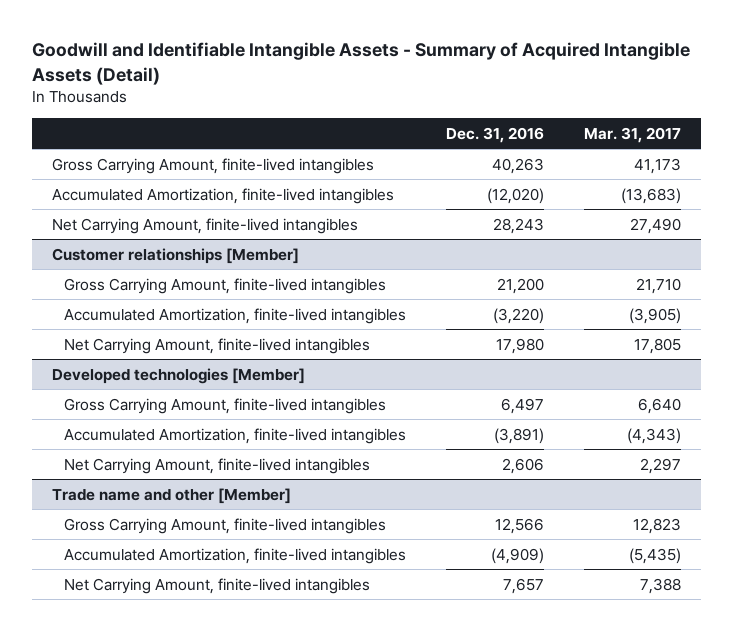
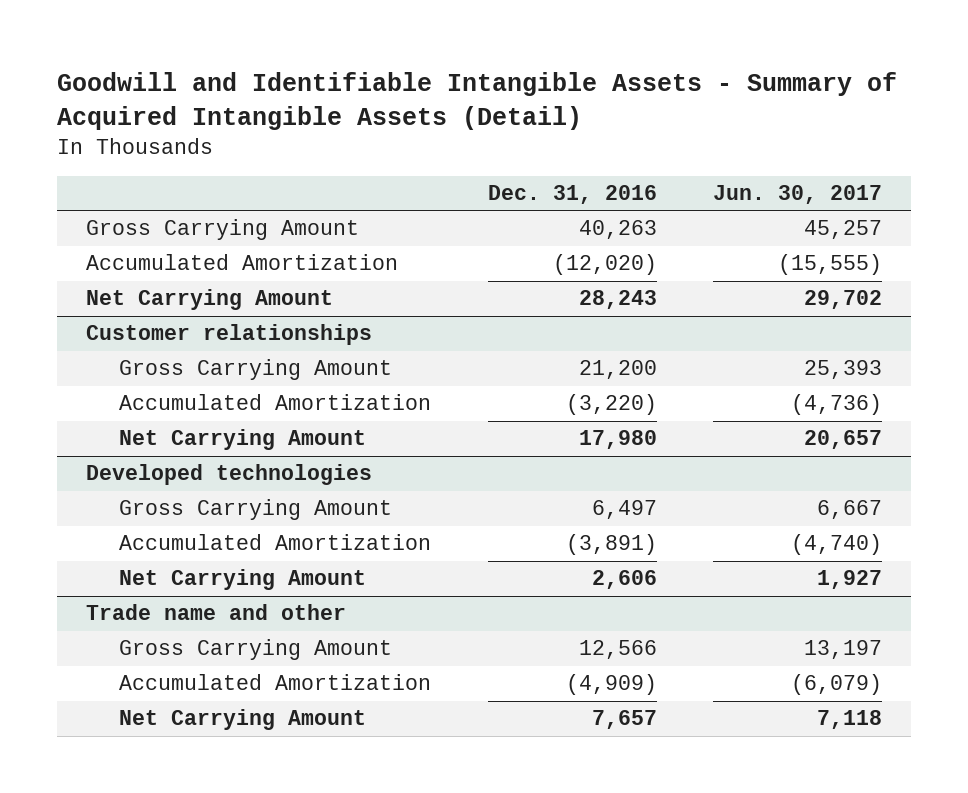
[583,126,681,143] Mar. 31, 2017 -> none
none -> [713,185,883,205] Jun. 30, 2017
[51,157,374,174] Gross Carrying Amount, finite-lived intangibles -> [85,219,359,241] Gross Carrying Amount
[51,187,394,204] Accumulated Amortization, finite-lived intangibles -> [85,254,398,271] Accumulated Amortization
[51,217,358,234] Net Carrying Amount, finite-lived intangibles -> [85,289,333,311] Net Carrying Amount
[51,247,299,264] Customer relationships [Member] -> [85,324,372,346] Customer relationships
[63,277,386,294] Gross Carrying Amount, finite-lived intangibles -> [118,359,392,381] Gross Carrying Amount
[63,307,406,324] Accumulated Amortization, finite-lived intangibles -> [118,394,431,411] Accumulated Amortization
[63,337,370,354] Net Carrying Amount, finite-lived intangibles -> [118,429,366,451] Net Carrying Amount
[51,367,305,384] Developed technologies [Member] -> [85,464,372,486] Developed technologies
[63,397,386,414] Gross Carrying Amount, finite-lived intangibles -> [118,499,392,521] Gross Carrying Amount
[63,427,406,444] Accumulated Amortization, finite-lived intangibles -> [118,534,431,551] Accumulated Amortization
[63,457,370,474] Net Carrying Amount, finite-lived intangibles -> [118,569,366,591] Net Carrying Amount
[51,487,291,504] Trade name and other [Member] -> [85,604,346,621] Trade name and other
[63,517,386,534] Gross Carrying Amount, finite-lived intangibles -> [118,639,392,661] Gross Carrying Amount
[63,547,406,564] Accumulated Amortization, finite-lived intangibles -> [118,674,431,691] Accumulated Amortization
[63,577,370,594] Net Carrying Amount, finite-lived intangibles -> [118,709,366,731] Net Carrying Amount

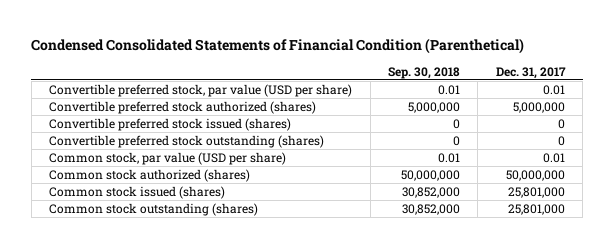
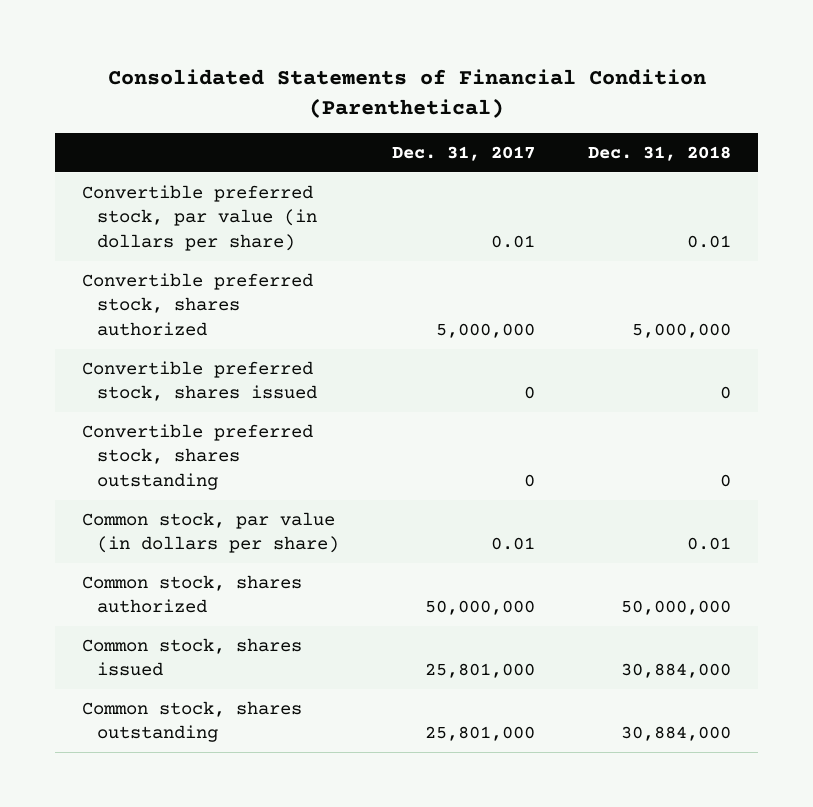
[31,38,525,55] Condensed Consolidated Statements of Financial Condition (Parenthetical) -> [107,69,706,118] Consolidated Statements of Financial Condition (Parenthetical)
[388,66,461,79] Sep. 30, 2018 -> none
none -> [588,145,732,161] Dec. 31, 2018
[49,84,353,98] Convertible preferred stock, par value (USD per share) -> [81,185,317,251] Convertible preferred stock, par value (in dollars per share)
[49,101,317,115] Convertible preferred stock authorized (shares) -> [81,273,313,336] Convertible preferred stock, shares authorized
[49,118,292,132] Convertible preferred stock issued (shares) -> [81,361,317,402] Convertible preferred stock, shares issued
[49,135,325,149] Convertible preferred stock outstanding (shares) -> [81,424,313,490] Convertible preferred stock, shares outstanding
[49,152,287,166] Common stock, par value (USD per share) -> [81,512,339,554] Common stock, par value (in dollars per share)
[49,169,251,183] Common stock authorized (shares) -> [81,575,302,614] Common stock, shares authorized
[49,186,226,200] Common stock issued (shares) -> [81,638,302,677] Common stock, shares issued
[49,203,259,217] Common stock outstanding (shares) -> [81,701,302,743] Common stock, shares outstanding

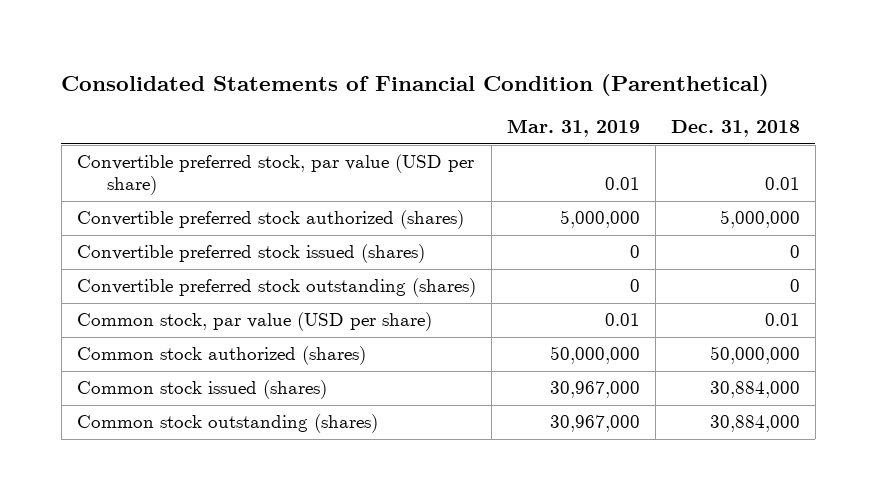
[392,145,536,161] Dec. 31, 2017 -> none
none -> [506,119,640,138] Mar. 31, 2019
[81,185,317,251] Convertible preferred stock, par value (in dollars per share) -> [76,154,474,196] Convertible preferred stock, par value (USD per share)
[81,273,313,336] Convertible preferred stock, shares authorized -> [76,210,464,230] Convertible preferred stock authorized (shares)
[81,361,317,402] Convertible preferred stock, shares issued -> [76,244,425,264] Convertible preferred stock issued (shares)
[81,424,313,490] Convertible preferred stock, shares outstanding -> [76,278,476,298] Convertible preferred stock outstanding (shares)
[81,512,339,554] Common stock, par value (in dollars per share) -> [76,312,432,332] Common stock, par value (USD per share)
[81,575,302,614] Common stock, shares authorized -> [76,346,366,366] Common stock authorized (shares)
[81,638,302,677] Common stock, shares issued -> [76,380,327,400] Common stock issued (shares)
[81,701,302,743] Common stock, shares outstanding -> [76,414,378,434] Common stock outstanding (shares)

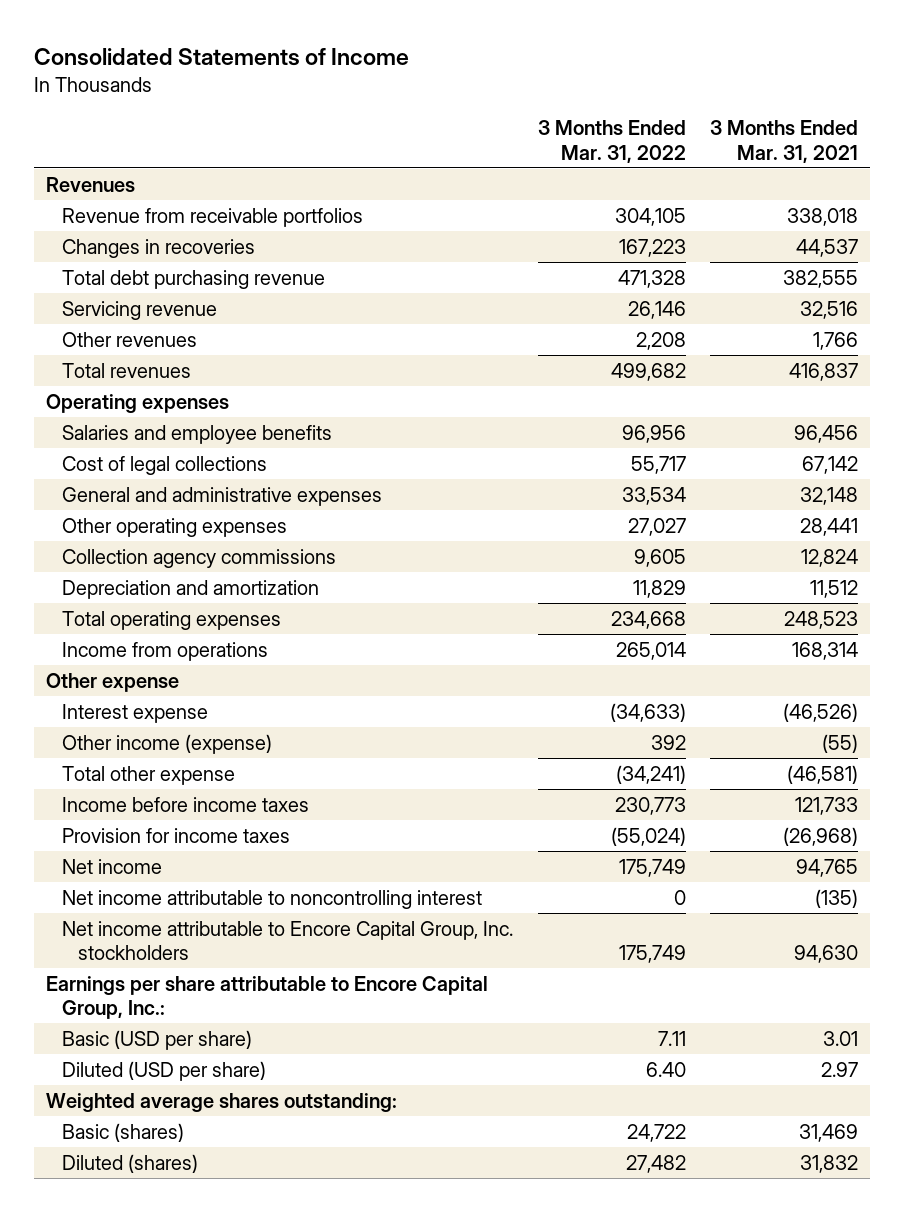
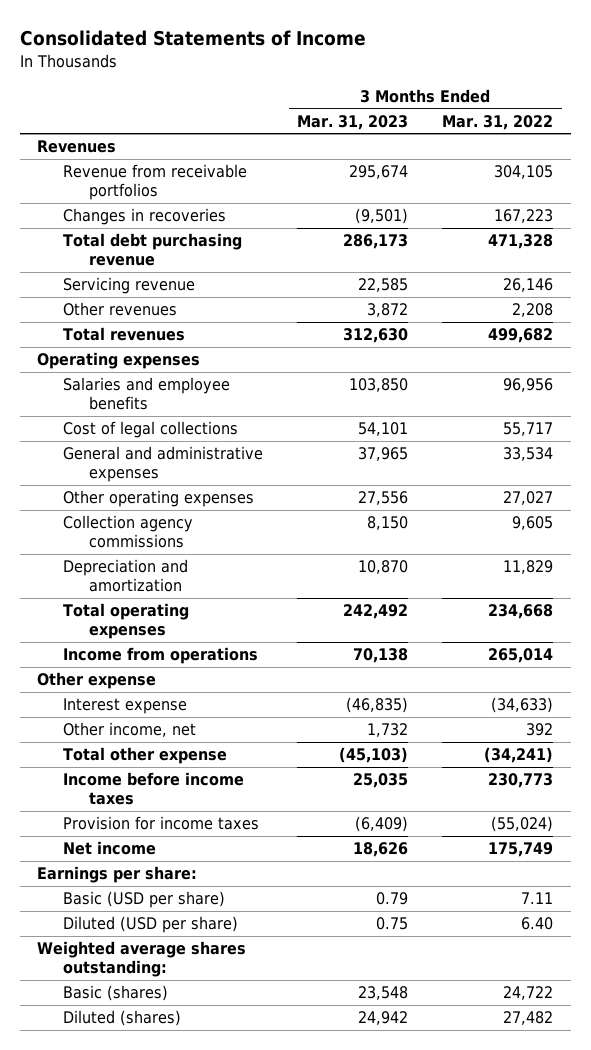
[710,120,859,163] 3 Months Ended Mar. 31, 2021 -> none
none -> [297,114,409,130] Mar. 31, 2023
[62,733,273,754] Other income (expense) -> [62,722,196,738] Other income, net
[62,889,483,909] Net income attributable to noncontrolling interest -> none
[62,920,514,961] Net income attributable to Encore Capital Group, Inc. stockholders -> none
[46,975,489,1020] Earnings per share attributable to Encore Capital Group, Inc.: -> [37,866,198,884] Earnings per share:

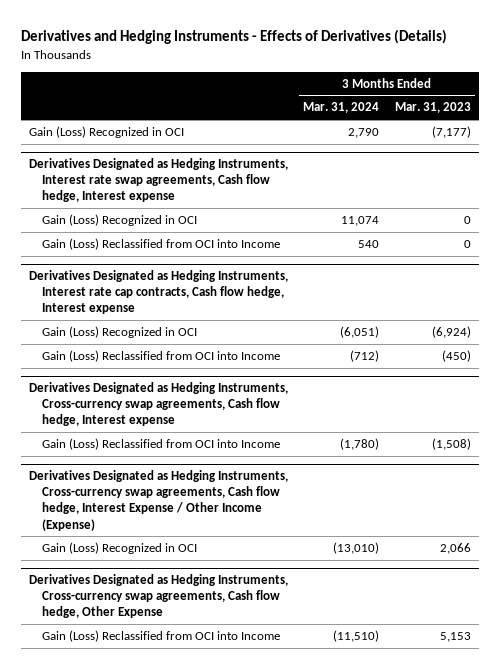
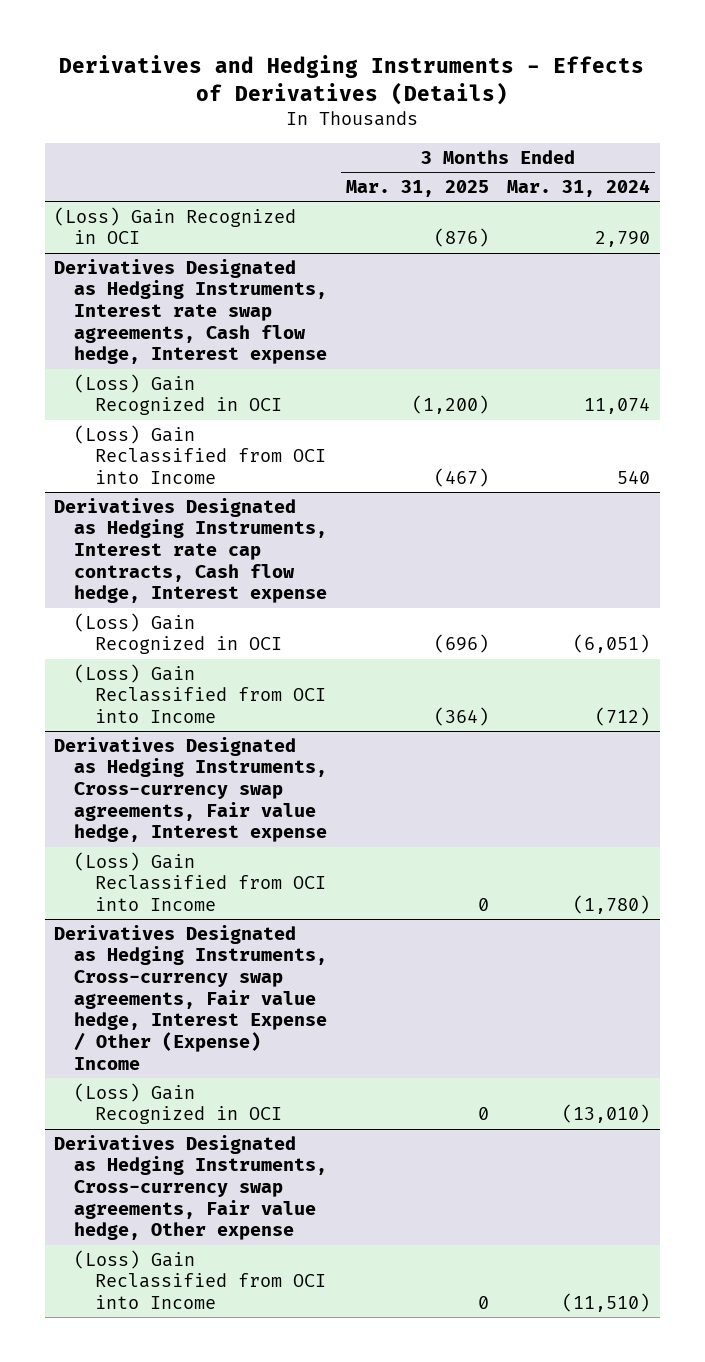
[394,102,471,114] Mar. 31, 2023 -> none
none -> [345,179,489,197] Mar. 31, 2025
[28,126,184,139] Gain (Loss) Recognized in OCI -> [54,206,297,245] (Loss) Gain Recognized in OCI
[41,214,197,227] Gain (Loss) Recognized in OCI -> [74,373,282,416] (Loss) Gain Recognized in OCI
[41,238,280,251] Gain (Loss) Reclassified from OCI into Income -> [74,424,326,485] (Loss) Gain Reclassified from OCI into Income
[41,326,197,339] Gain (Loss) Recognized in OCI -> [74,612,282,655] (Loss) Gain Recognized in OCI
[41,350,280,363] Gain (Loss) Reclassified from OCI into Income -> [74,663,326,724] (Loss) Gain Reclassified from OCI into Income
[28,382,288,427] Derivatives Designated as Hedging Instruments, Cross-currency swap agreements, Cash flow hedge, Interest expense -> [54,736,328,843] Derivatives Designated as Hedging Instruments, Cross-currency swap agreements, Fair value hedge, Interest expense
[41,438,280,451] Gain (Loss) Reclassified from OCI into Income -> [74,851,326,912] (Loss) Gain Reclassified from OCI into Income
[28,470,288,531] Derivatives Designated as Hedging Instruments, Cross-currency swap agreements, Cash flow hedge, Interest Expense / Other Income (Expense) -> [54,924,328,1070] Derivatives Designated as Hedging Instruments, Cross-currency swap agreements, Fair value hedge, Interest Expense / Other (Expense) Income
[41,542,197,555] Gain (Loss) Recognized in OCI -> [74,1082,282,1125] (Loss) Gain Recognized in OCI
[28,574,288,619] Derivatives Designated as Hedging Instruments, Cross-currency swap agreements, Cash flow hedge, Other Expense -> [54,1134,328,1241] Derivatives Designated as Hedging Instruments, Cross-currency swap agreements, Fair value hedge, Other expense
[41,630,280,643] Gain (Loss) Reclassified from OCI into Income -> [74,1249,326,1310] (Loss) Gain Reclassified from OCI into Income

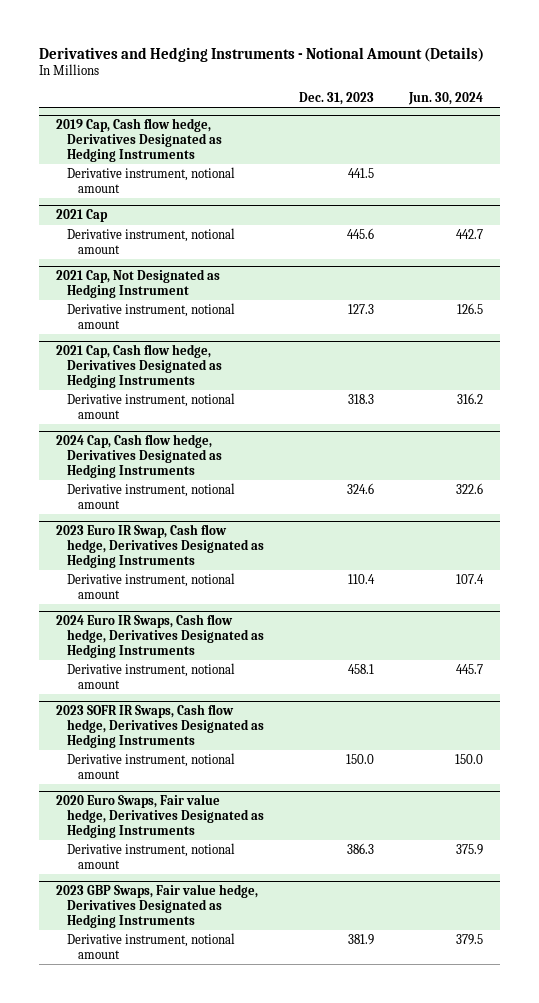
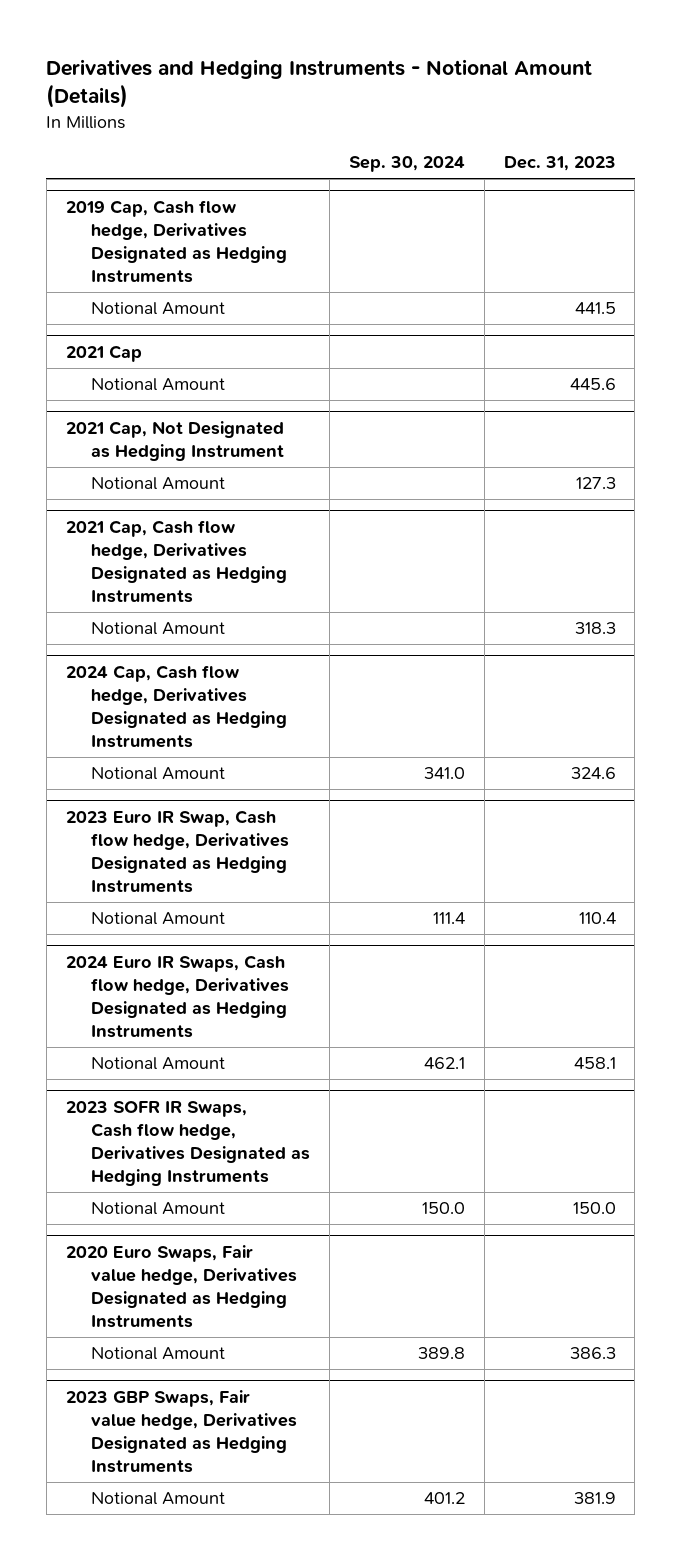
[407,91,483,105] Jun. 30, 2024 -> none
none -> [349,156,466,173] Sep. 30, 2024
[67,166,236,193] Derivative instrument, notional amount -> [91,302,226,316] Notional Amount
[67,227,236,254] Derivative instrument, notional amount -> [91,378,226,392] Notional Amount
[67,302,236,329] Derivative instrument, notional amount -> [91,477,226,491] Notional Amount
[67,392,236,419] Derivative instrument, notional amount -> [91,622,226,636] Notional Amount
[67,482,236,509] Derivative instrument, notional amount -> [91,767,226,781] Notional Amount
[67,572,236,599] Derivative instrument, notional amount -> [91,912,226,926] Notional Amount
[67,662,236,689] Derivative instrument, notional amount -> [91,1057,226,1071] Notional Amount
[67,752,236,779] Derivative instrument, notional amount -> [91,1202,226,1216] Notional Amount
[67,842,236,869] Derivative instrument, notional amount -> [91,1347,226,1361] Notional Amount
[67,932,236,959] Derivative instrument, notional amount -> [91,1492,226,1506] Notional Amount

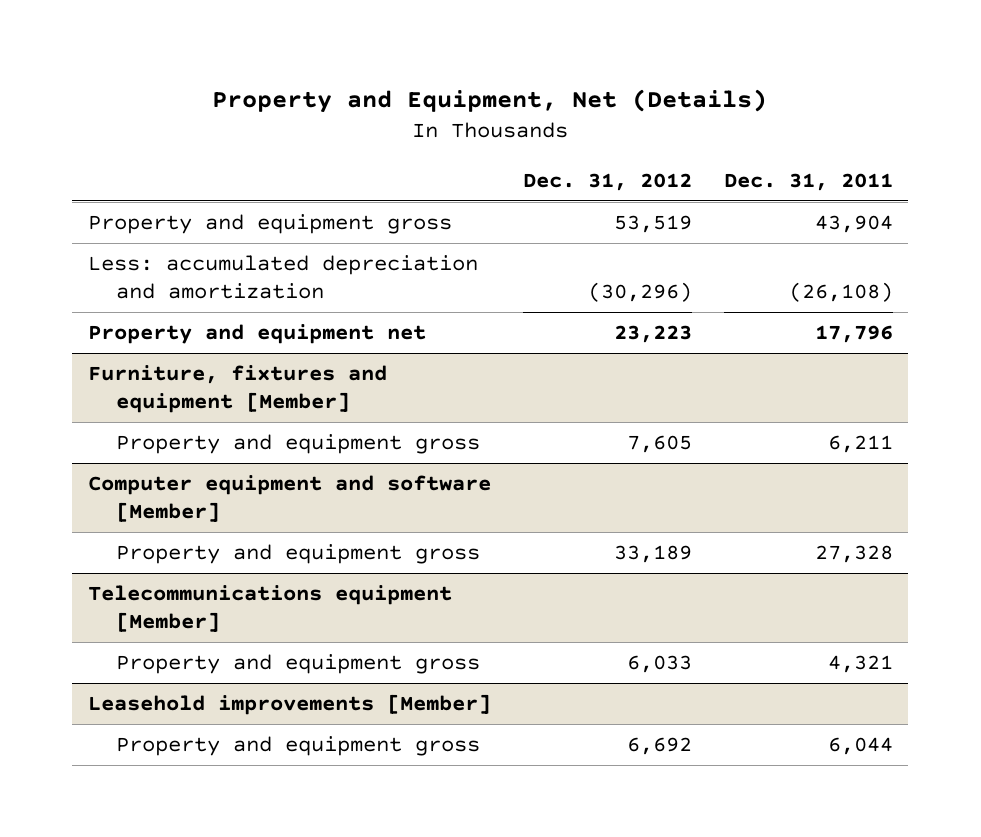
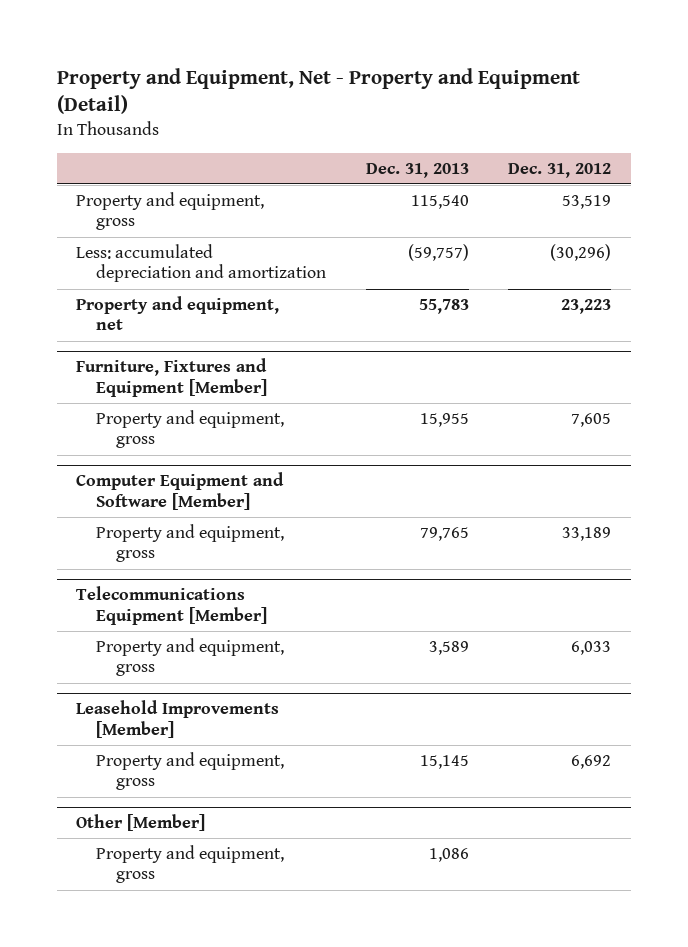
[212,88,768,113] Property and Equipment, Net (Details) -> [56,67,580,115] Property and Equipment, Net - Property and Equipment (Detail)
[723,172,893,191] Dec. 31, 2011 -> none
none -> [365,162,469,178] Dec. 31, 2013
[88,214,453,235] Property and equipment gross -> [76,192,265,231] Property and equipment, gross
[88,324,427,345] Property and equipment net -> [76,296,280,331] Property and equipment, net
[88,365,388,413] Furniture, fixtures and equipment [Member] -> [76,358,268,397] Furniture, Fixtures and Equipment [Member]
[116,434,481,455] Property and equipment gross -> [96,410,285,449] Property and equipment, gross
[88,475,492,522] Computer equipment and software [Member] -> [76,472,285,510] Computer Equipment and Software [Member]
[116,544,481,565] Property and equipment gross -> [96,524,285,563] Property and equipment, gross
[88,585,453,632] Telecommunications equipment [Member] -> [76,586,268,625] Telecommunications Equipment [Member]
[116,654,481,675] Property and equipment gross -> [96,638,285,677] Property and equipment, gross
[88,694,492,716] Leasehold improvements [Member] -> [76,700,280,738] Leasehold Improvements [Member]
[116,736,481,757] Property and equipment gross -> [96,752,285,791] Property and equipment, gross
none -> [76,814,206,832] Other [Member]
none -> [96,845,285,884] Property and equipment, gross

